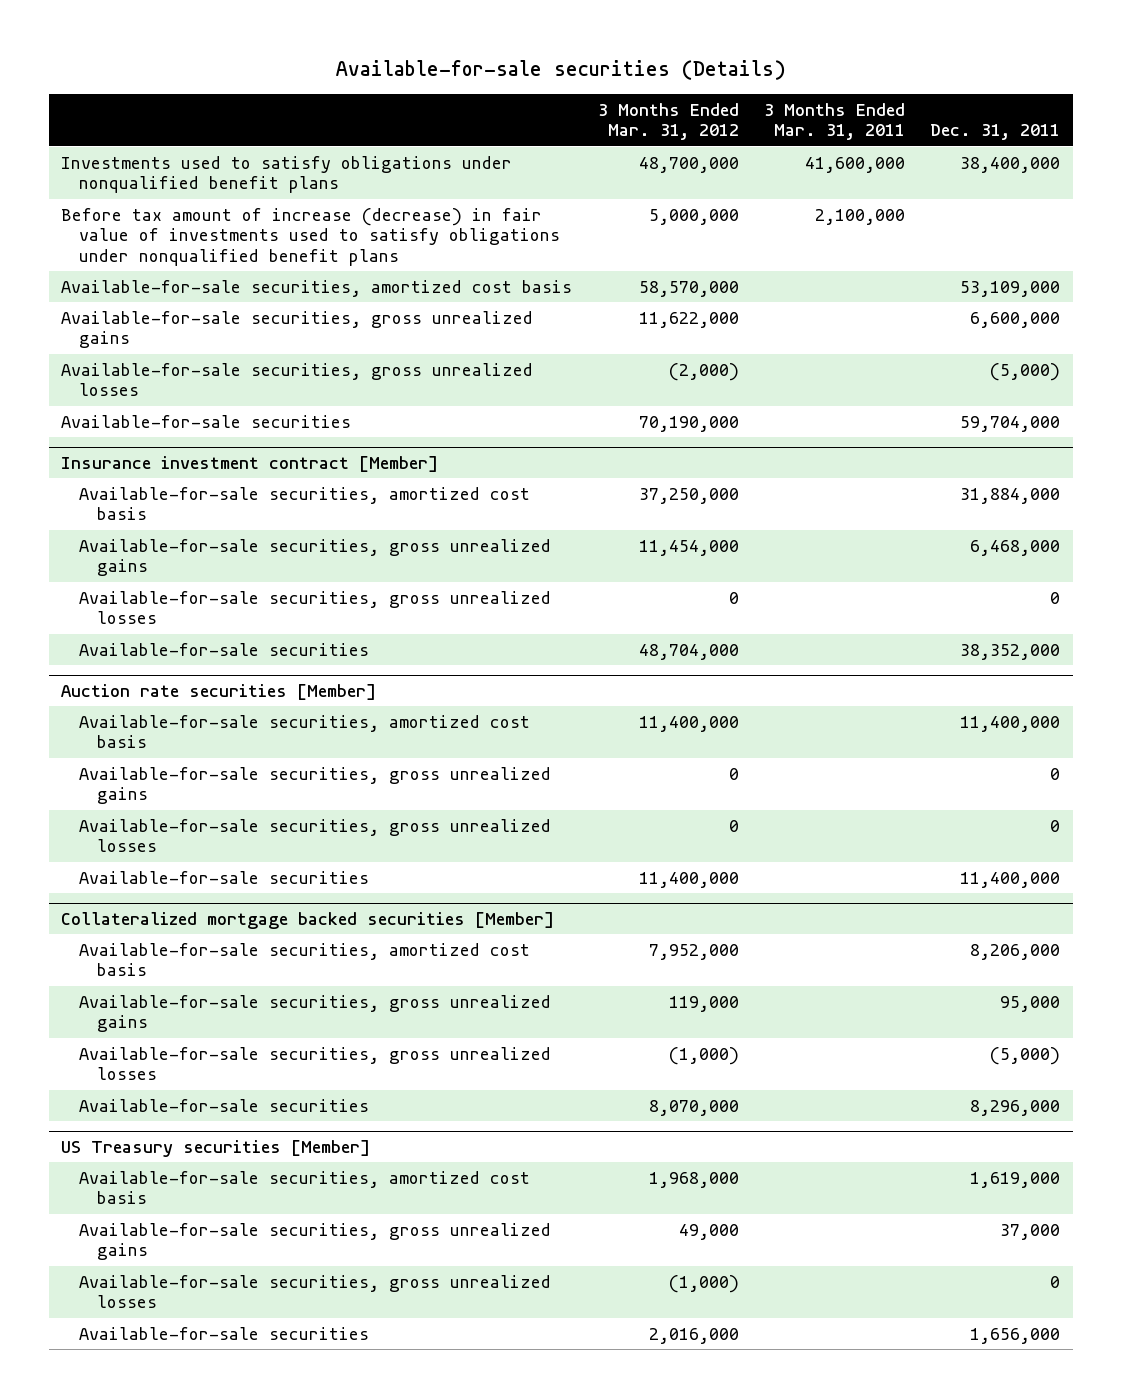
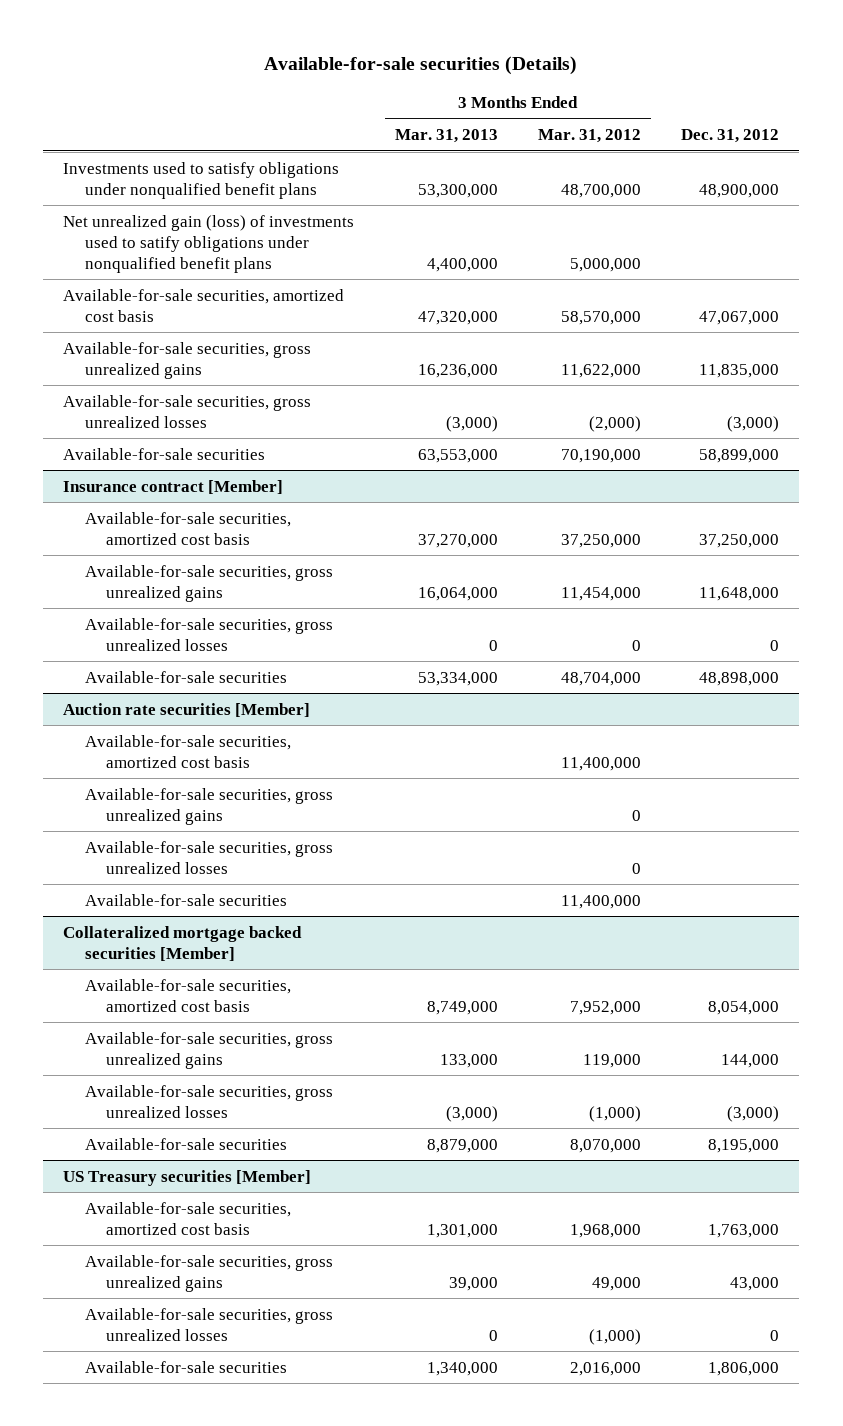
[764,102,906,141] 3 Months Ended Mar. 31, 2011 -> none
[930,124,1061,141] Dec. 31, 2011 -> none
none -> [394,129,498,144] Mar. 31, 2013
none -> [681,129,780,144] Dec. 31, 2012
[61,207,560,266] Before tax amount of increase (decrease) in fair value of investments used to satisfy obligations under nonqualified benefit plans -> none
none -> [63,214,355,273] Net unrealized gain (loss) of investments used to satify obligations under nonqualified benefit plans
[61,455,439,472] Insurance investment contract [Member] -> [63,479,284,494] Insurance contract [Member]

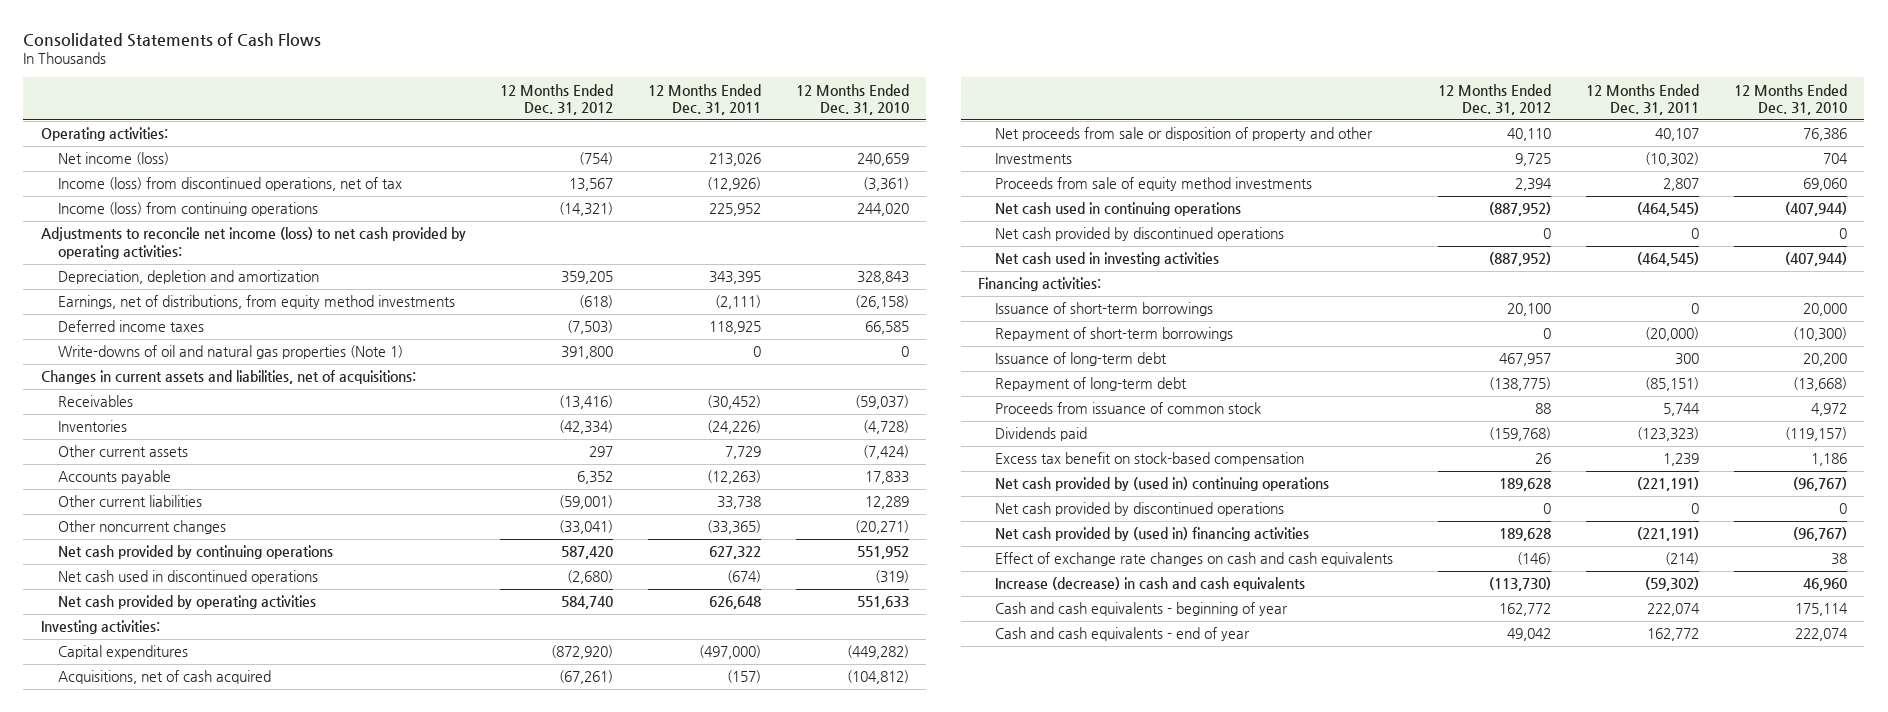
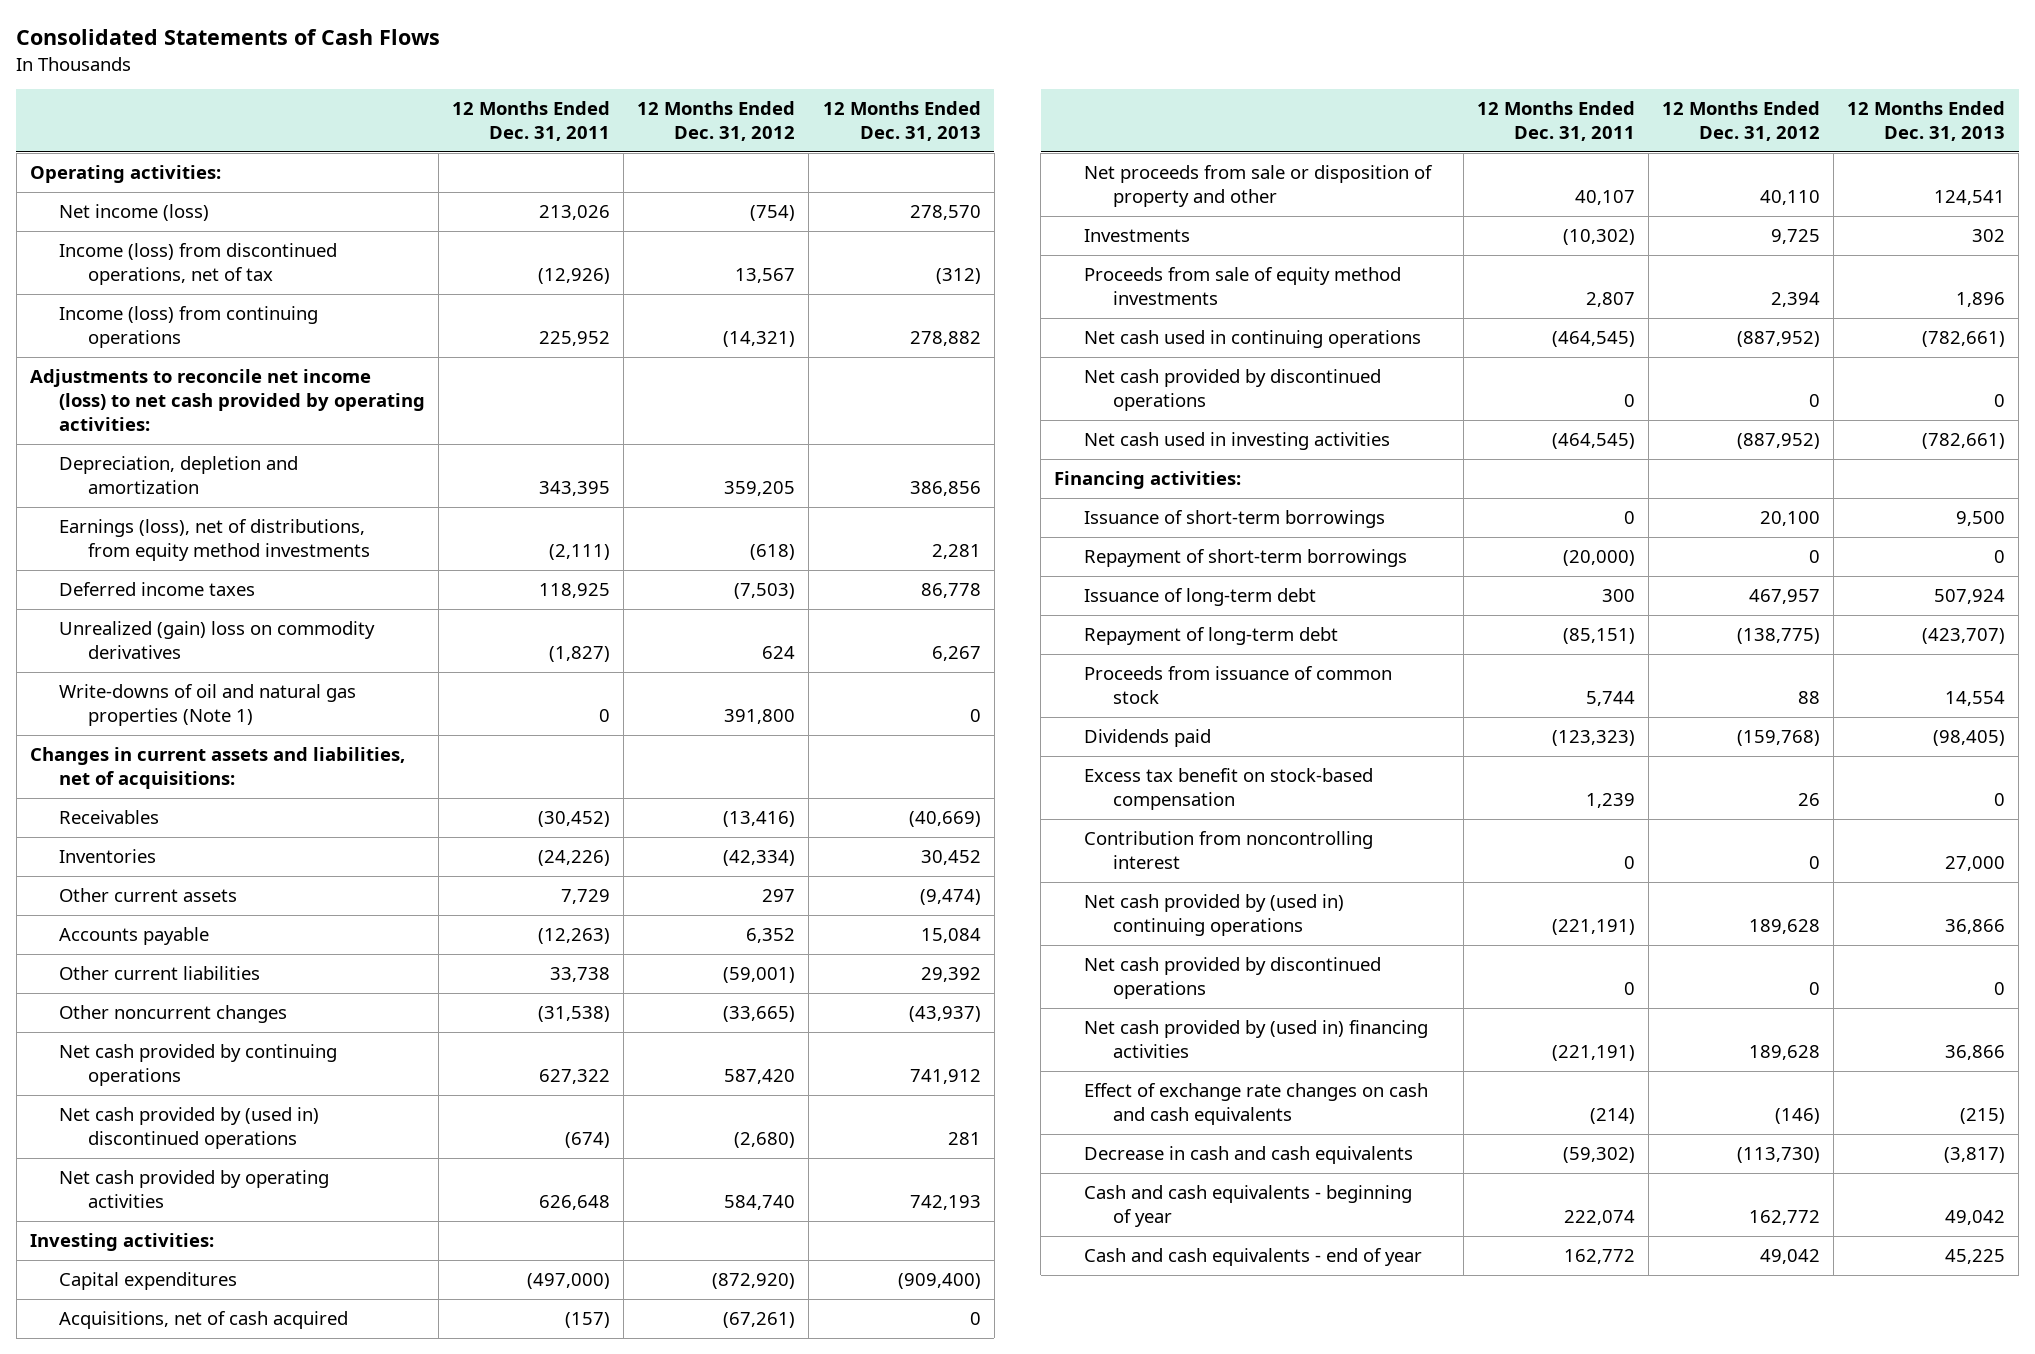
[796,83,910,116] 12 Months Ended Dec. 31, 2010 -> none
none -> [822,101,981,142] 12 Months Ended Dec. 31, 2013
[57,295,455,310] Earnings, net of distributions, from equity method investments -> [59,519,371,562] Earnings (loss), net of distributions, from equity method investments
none -> [59,621,376,660] Unrealized (gain) loss on commodity derivatives
[559,520,614,535] (33,041) -> [723,1006,796,1023] (33,665)
[707,520,762,535] (33,365) -> [538,1006,611,1023] (31,538)
[57,570,318,585] Net cash used in discontinued operations -> [59,1107,320,1150] Net cash provided by (used in) discontinued operations
none -> [1083,831,1373,870] Contribution from noncontrolling interest
[995,577,1306,592] Increase (decrease) in cash and cash equivalents -> [1083,1146,1413,1165] Decrease in cash and cash equivalents

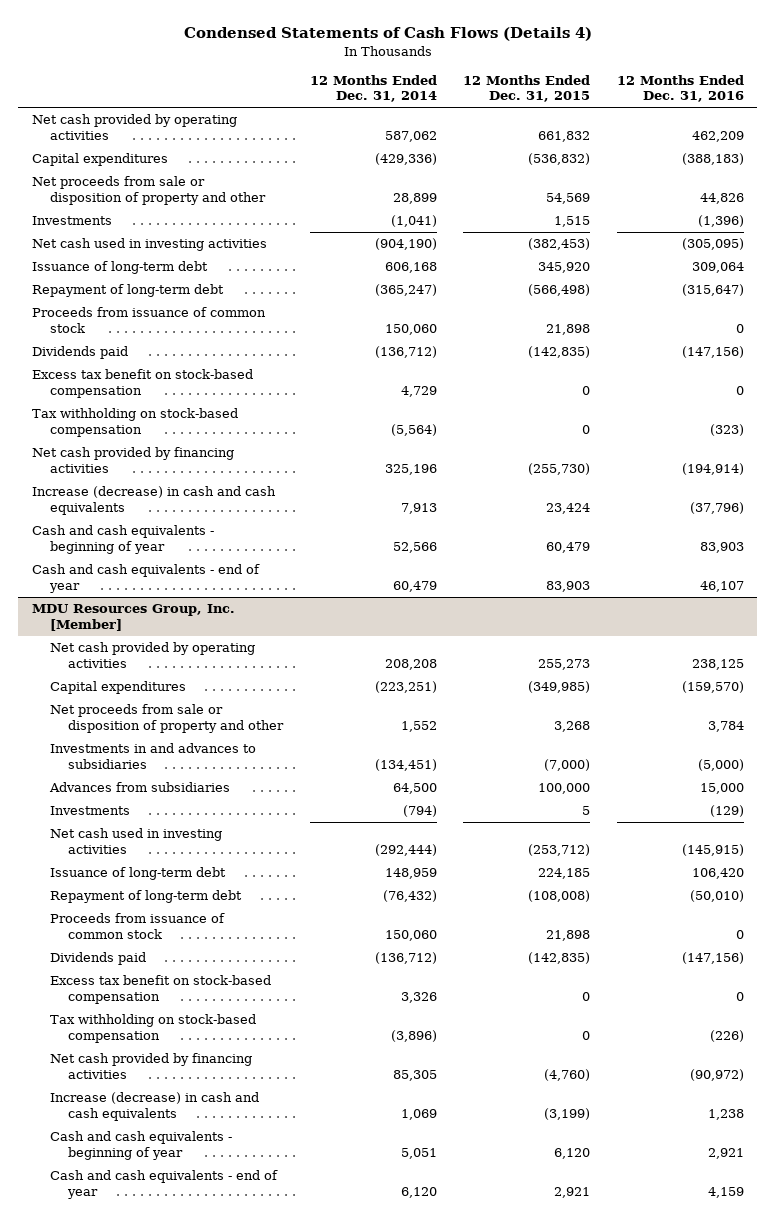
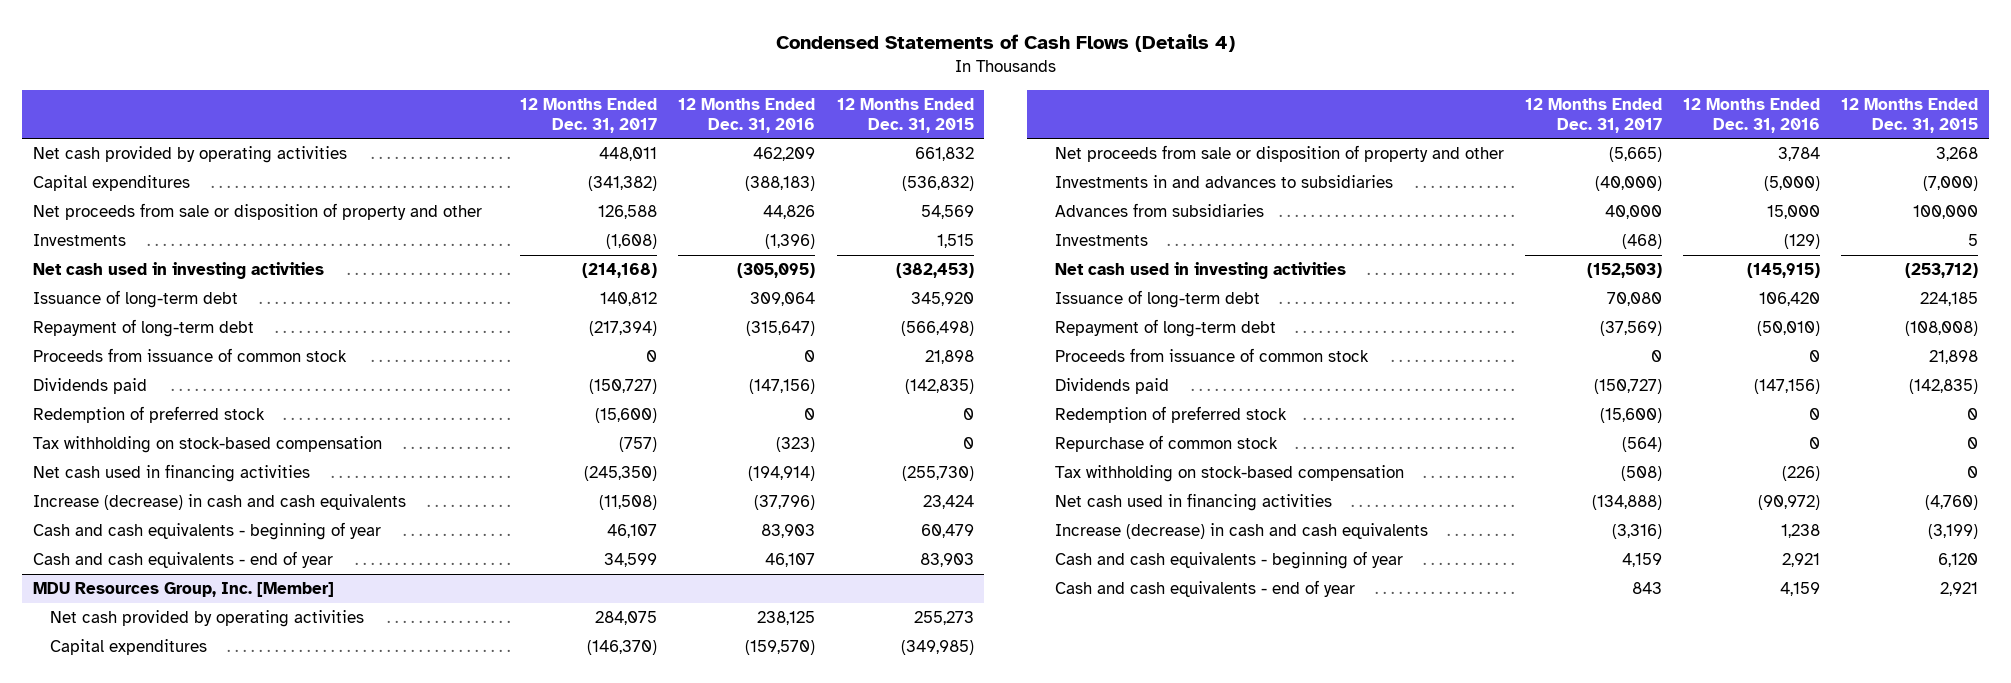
[309,74,437,103] 12 Months Ended Dec. 31, 2014 -> none
none -> [520,97,658,133] 12 Months Ended Dec. 31, 2017
[31,369,253,398] Excess tax benefit on stock-based compensation -> none
none -> [33,406,266,424] Redemption of preferred stock
[31,447,234,473] Net cash provided by financing activities -> [33,464,311,483] Net cash used in financing activities
none -> [1054,406,1287,424] Redemption of preferred stock
[49,975,271,1004] Excess tax benefit on stock-based compensation -> [1054,435,1278,453] Repurchase of common stock
[49,1053,252,1079] Net cash provided by financing activities -> [1054,493,1332,512] Net cash used in financing activities

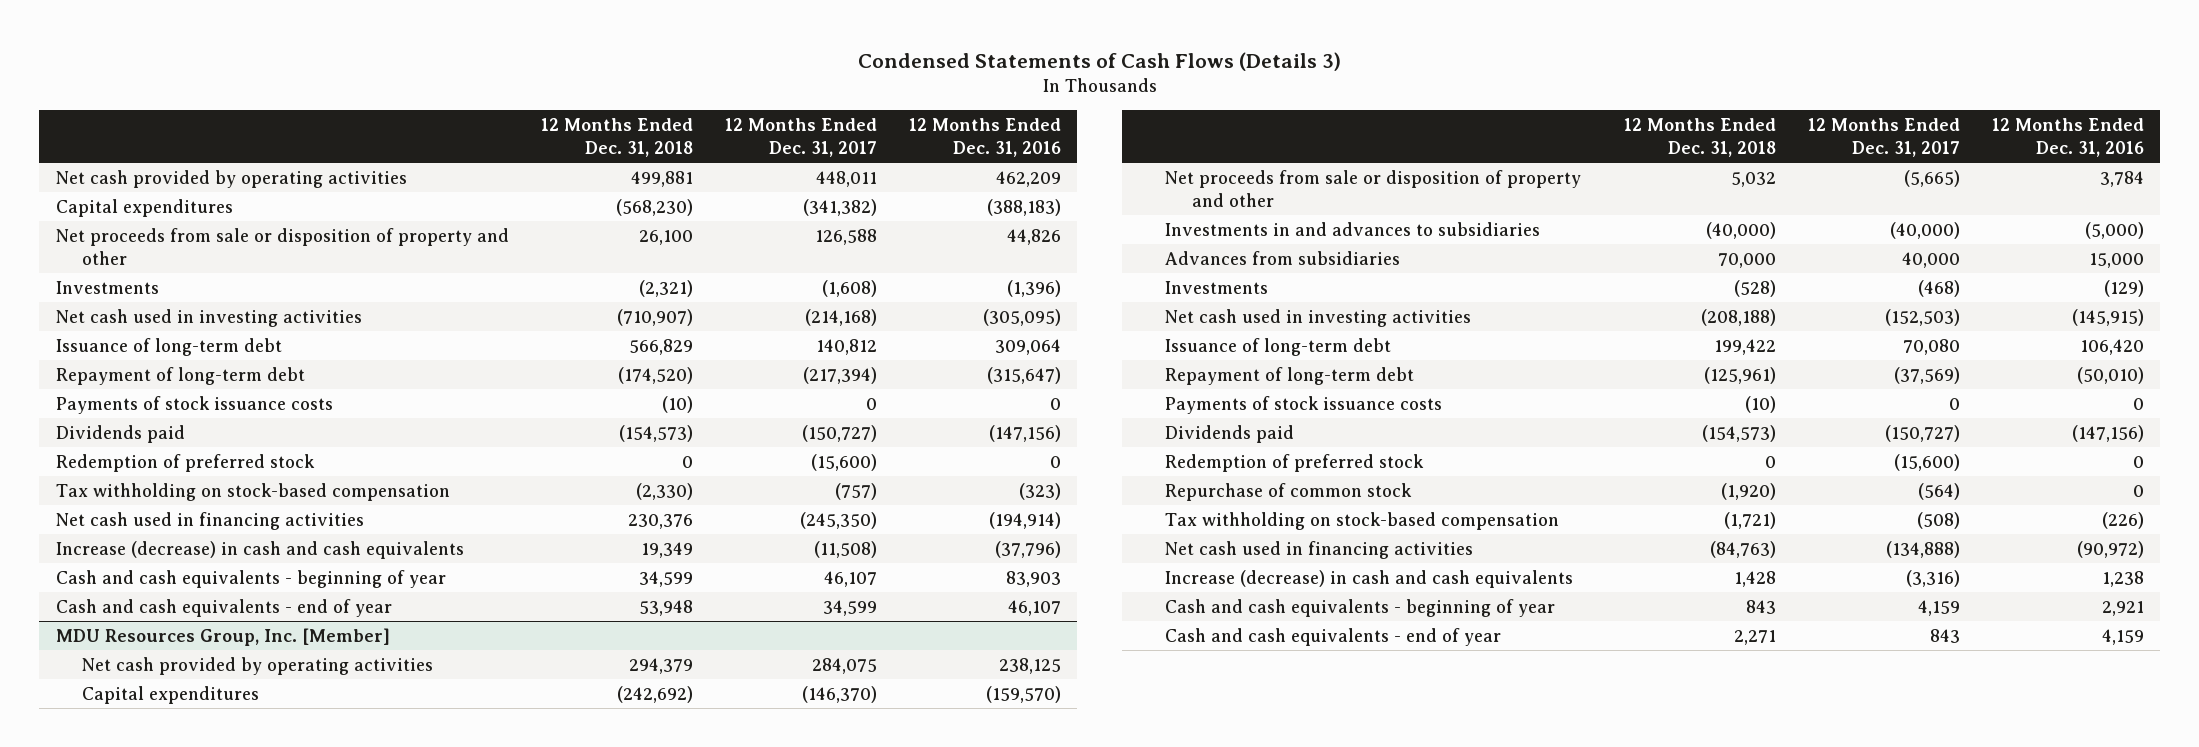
[775,34,1235,53] Condensed Statements of Cash Flows (Details 4) -> [857,51,1341,71] Condensed Statements of Cash Flows (Details 3)
[836,97,974,133] 12 Months Ended Dec. 31, 2015 -> none
none -> [540,117,693,158] 12 Months Ended Dec. 31, 2018
[33,348,348,363] Proceeds from issuance of common stock -> none
none -> [55,395,333,414] Payments of stock issuance costs
[1054,348,1369,363] Proceeds from issuance of common stock -> none
none -> [1165,395,1443,414] Payments of stock issuance costs

